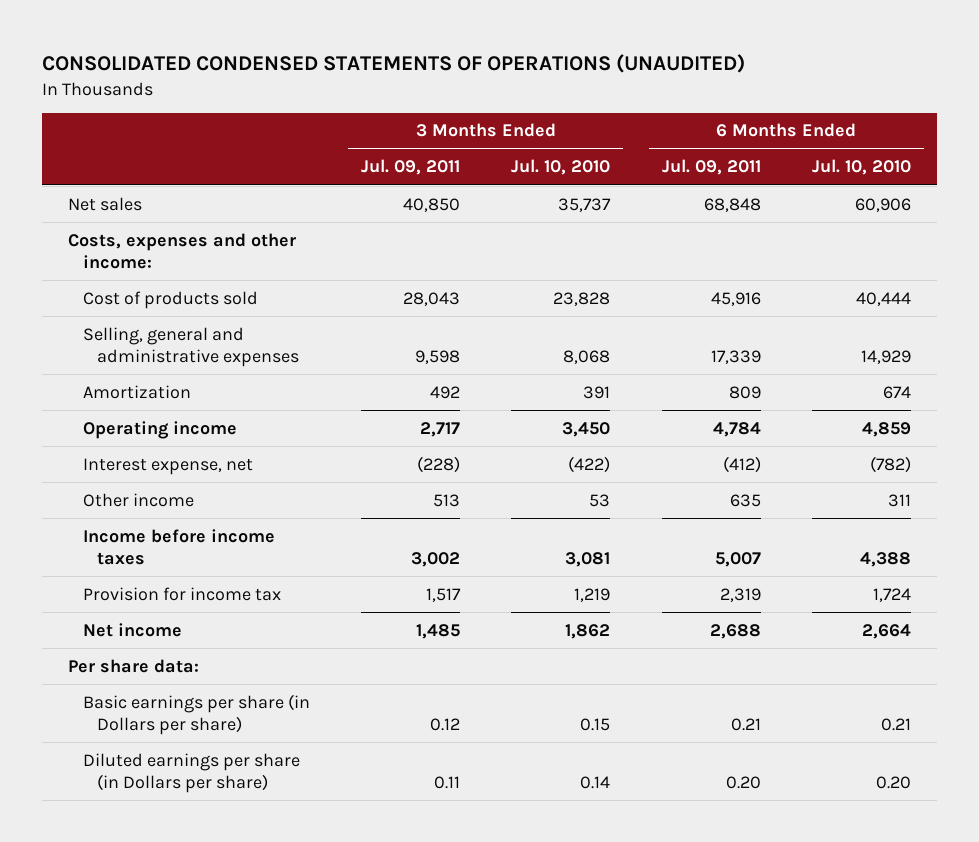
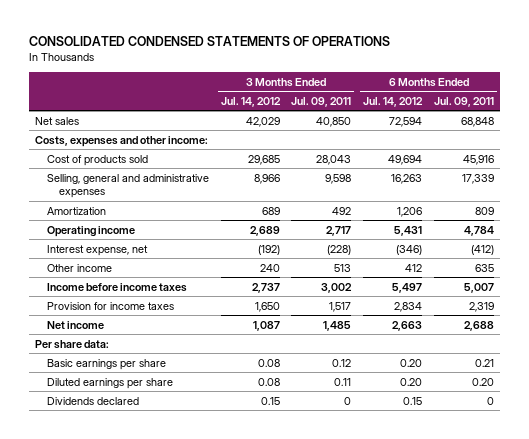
[42,54,746,74] CONSOLIDATED CONDENSED STATEMENTS OF OPERATIONS (UNAUDITED) -> [28,35,390,46] CONSOLIDATED CONDENSED STATEMENTS OF OPERATIONS
[511,159,611,176] Jul. 10, 2010 -> none
[812,159,912,176] Jul. 10, 2010 -> none
none -> [220,96,281,107] Jul. 14, 2012
none -> [363,96,424,107] Jul. 14, 2012
[82,586,281,601] Provision for income tax -> [46,301,174,310] Provision for income taxes
[82,693,310,736] Basic earnings per share (in Dollars per share) -> [46,358,166,370] Basic earnings per share
[82,752,300,794] Diluted earnings per share (in Dollars per share) -> [46,377,173,389] Diluted earnings per share
none -> [46,396,139,405] Dividends declared

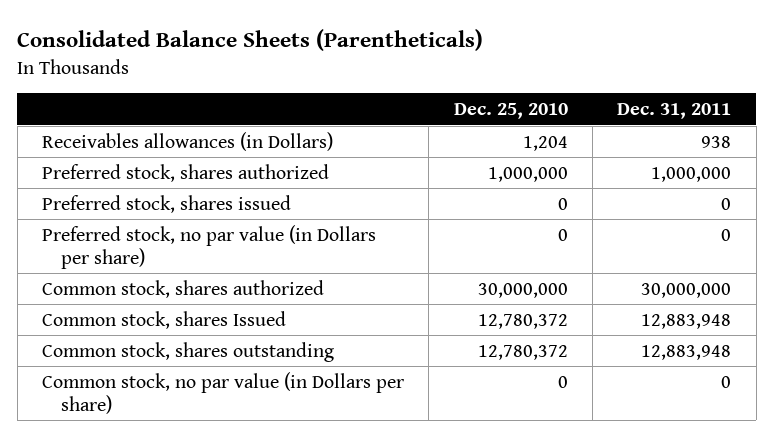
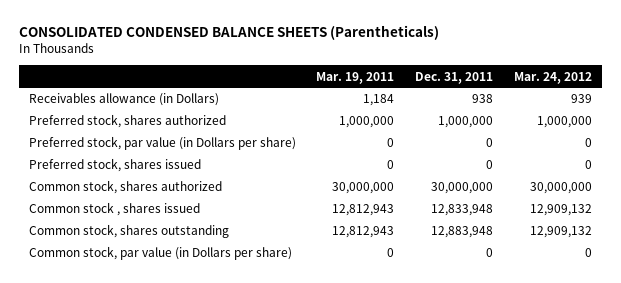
[17,29,484,52] Consolidated Balance Sheets (Parentheticals) -> [18,25,439,41] CONSOLIDATED CONDENSED BALANCE SHEETS (Parentheticals)
[453,102,568,119] Dec. 25, 2010 -> none
none -> [316,71,395,84] Mar. 19, 2011
none -> [513,71,592,84] Mar. 24, 2012
[42,131,334,151] Receivables allowances (in Dollars) -> [28,93,219,107] Receivables allowance (in Dollars)
none -> [28,136,296,151] Preferred stock, par value (in Dollars per share)
[42,224,377,269] Preferred stock, no par value (in Dollars per share) -> none
[42,310,287,329] Common stock, shares Issued -> [28,202,200,217] Common stock , shares issued
[641,313,732,329] 12,883,948 -> [431,204,494,217] 12,833,948
[42,371,405,414] Common stock, no par value (in Dollars per share) -> [28,246,292,261] Common stock, par value (in Dollars per share)

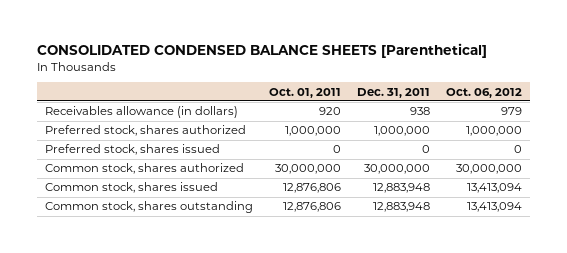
[18,25,439,41] CONSOLIDATED CONDENSED BALANCE SHEETS (Parentheticals) -> [36,42,487,58] CONSOLIDATED CONDENSED BALANCE SHEETS [Parenthetical]
[316,71,395,84] Mar. 19, 2011 -> none
[513,71,592,84] Mar. 24, 2012 -> none
none -> [268,87,341,98] Oct. 01, 2011
none -> [445,87,522,98] Oct. 06, 2012
[28,93,219,107] Receivables allowance (in Dollars) -> [44,106,238,119] Receivables allowance (in dollars)
[28,136,296,151] Preferred stock, par value (in Dollars per share) -> none
[28,202,200,217] Common stock , shares issued -> [44,182,218,194] Common stock, shares issued
[431,204,494,217] 12,833,948 -> [372,183,430,194] 12,883,948
[28,246,292,261] Common stock, par value (in Dollars per share) -> none

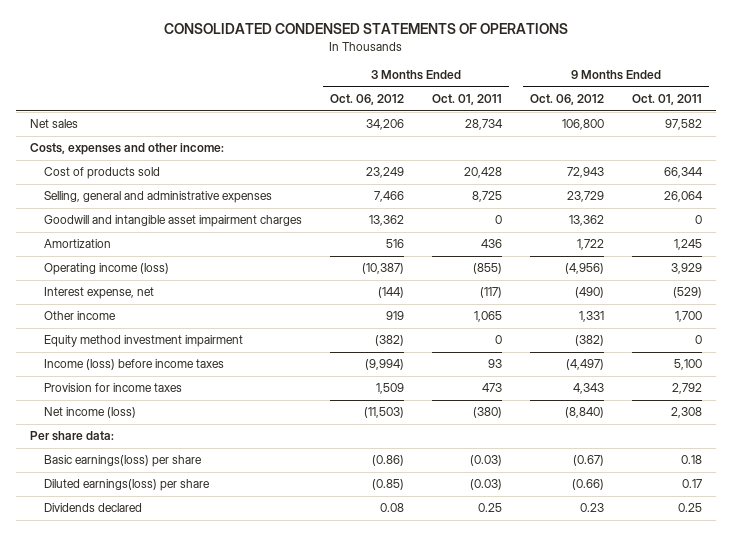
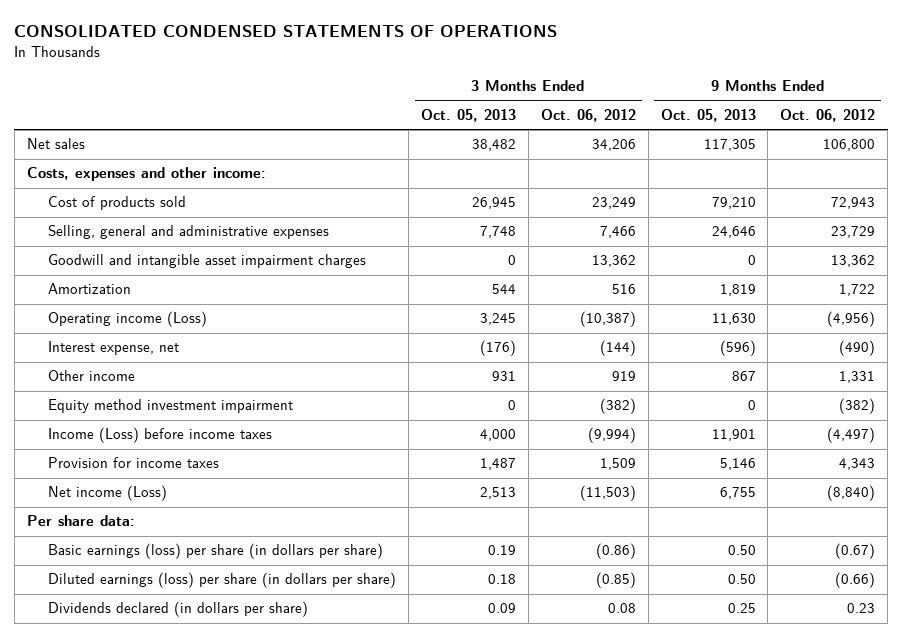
[432,94,503,106] Oct. 01, 2011 -> none
[631,94,702,106] Oct. 01, 2011 -> none
none -> [421,108,517,122] Oct. 05, 2013
none -> [660,108,756,122] Oct. 05, 2013
[44,263,170,276] Operating income (loss) -> [48,311,208,328] Operating income (Loss)
[44,359,225,371] Income (loss) before income taxes -> [48,427,273,444] Income (Loss) before income taxes
[44,407,137,419] Net income (loss) -> [48,485,168,502] Net income (Loss)
[44,455,203,468] Basic earnings(loss) per share -> [48,543,384,560] Basic earnings (loss) per share (in dollars per share)
[44,479,211,492] Diluted earnings(loss) per share -> [48,572,397,589] Diluted earnings (loss) per share (in dollars per share)
[44,503,143,513] Dividends declared -> [48,601,309,618] Dividends declared (in dollars per share)

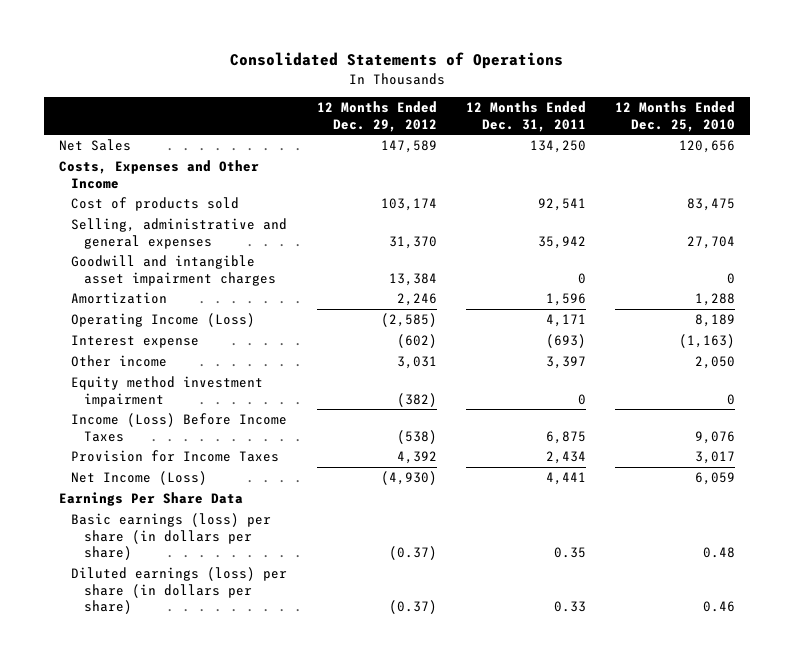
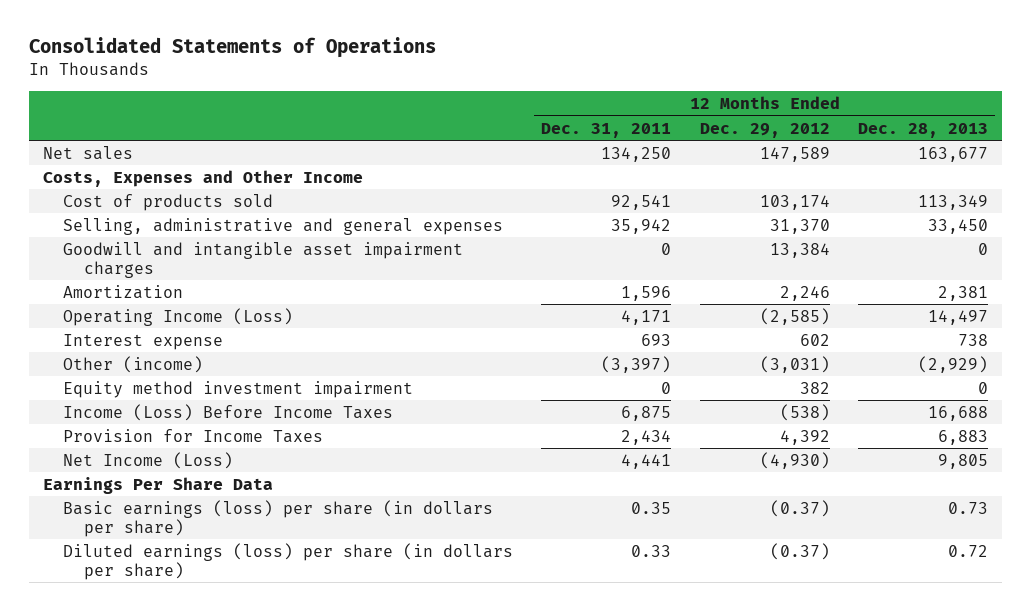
[615,101,736,132] 12 Months Ended Dec. 25, 2010 -> none
none -> [857,122,988,138] Dec. 28, 2013
[58,139,131,152] Net Sales -> [42,145,133,160] Net sales
[396,334,437,349] (602) -> [799,333,830,346] 602
[545,334,586,349] (693) -> [641,333,672,346] 693
[71,355,168,368] Other income -> [63,355,204,373] Other (income)
[396,356,437,370] 3,031 -> [759,355,830,373] (3,031)
[545,356,586,370] 3,397 -> [601,355,672,373] (3,397)
[396,392,437,407] (382) -> [799,381,830,394] 382

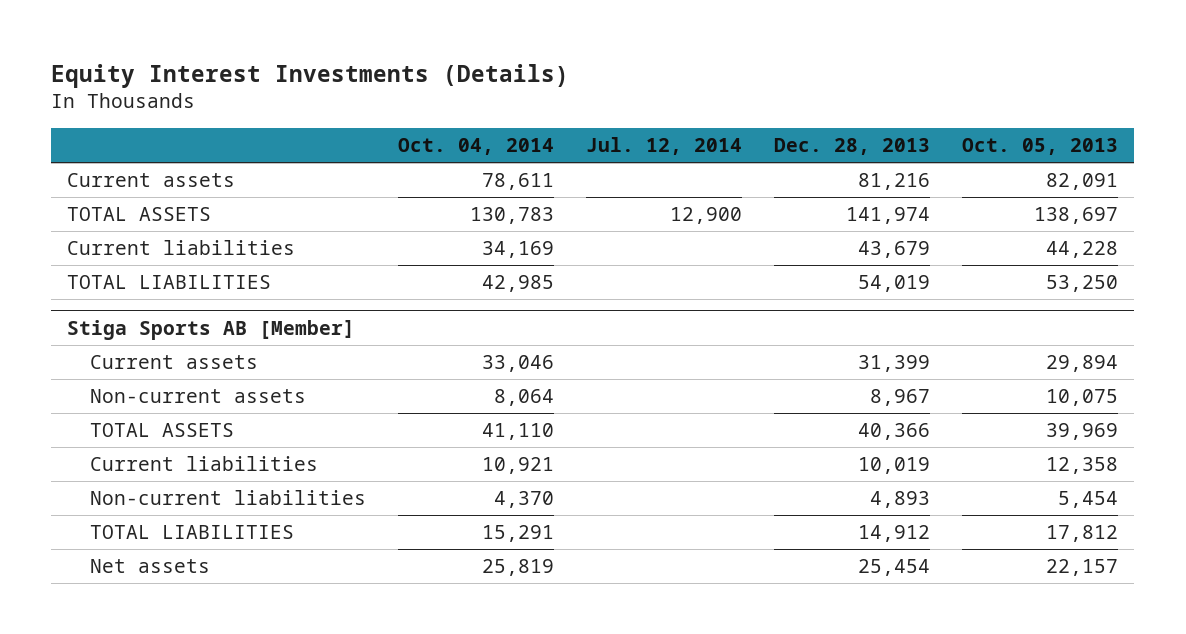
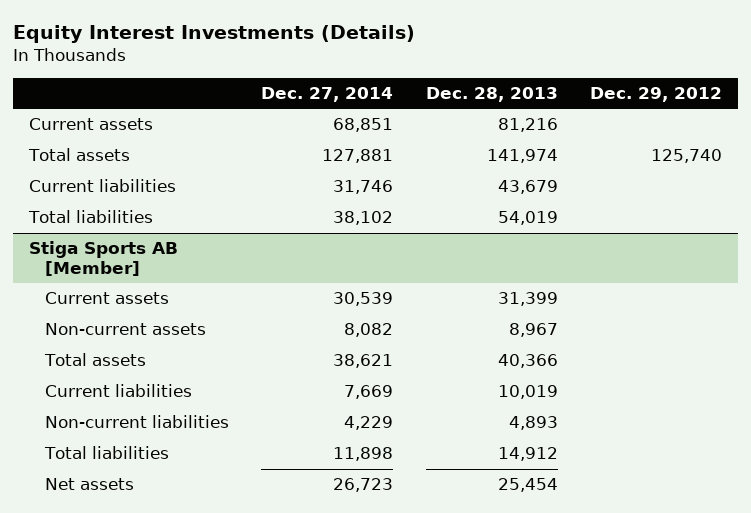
[397,138,554,156] Oct. 04, 2014 -> none
[586,137,743,156] Jul. 12, 2014 -> none
[962,138,1119,156] Oct. 05, 2013 -> none
none -> [261,87,394,103] Dec. 27, 2014
none -> [589,87,722,103] Dec. 29, 2012
[67,207,212,222] TOTAL ASSETS -> [28,148,131,162] Total assets
[67,275,272,290] TOTAL LIABILITIES -> [28,210,154,224] Total liabilities
[89,423,234,438] TOTAL ASSETS -> [44,353,147,367] Total assets
[89,525,294,540] TOTAL LIABILITIES -> [44,446,170,460] Total liabilities

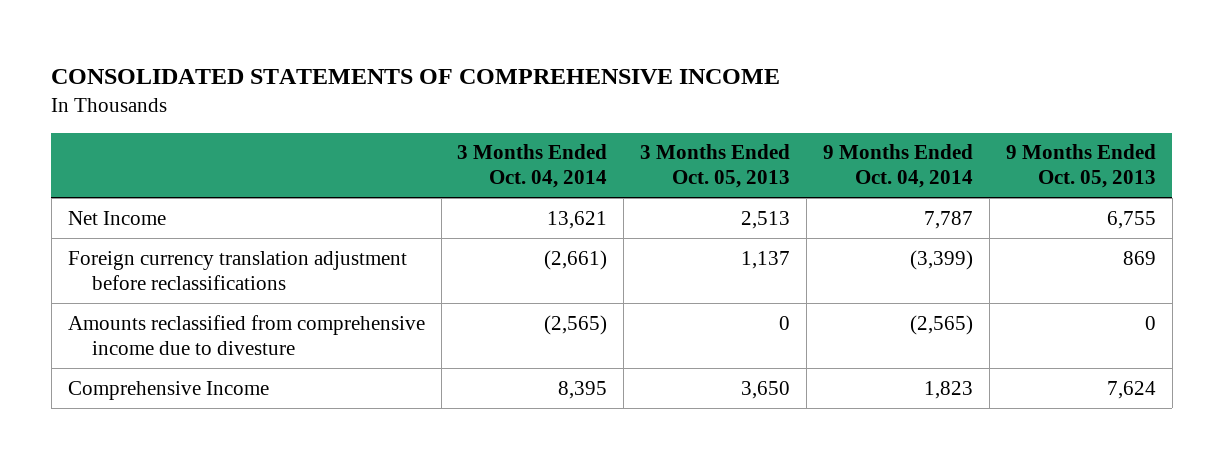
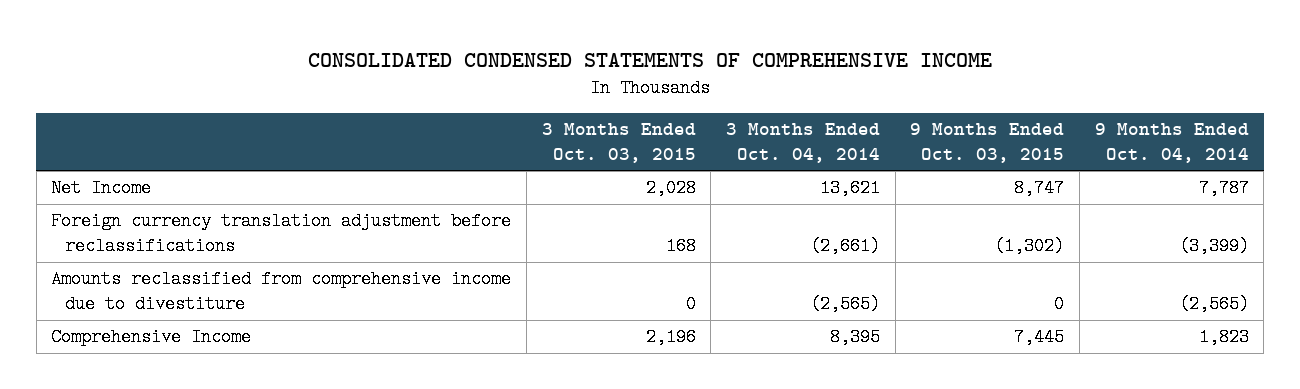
[51,68,781,84] CONSOLIDATED STATEMENTS OF COMPREHENSIVE INCOME -> [307,52,992,67] CONSOLIDATED CONDENSED STATEMENTS OF COMPREHENSIVE INCOME
[640,144,791,189] 3 Months Ended Oct. 05, 2013 -> none
[1006,144,1157,189] 9 Months Ended Oct. 05, 2013 -> none
none -> [541,123,696,164] 3 Months Ended Oct. 03, 2015
none -> [910,123,1065,164] 9 Months Ended Oct. 03, 2015
[67,314,425,355] Amounts reclassified from comprehensive income due to divesture -> [51,270,512,314] Amounts reclassified from comprehensive income due to divestiture

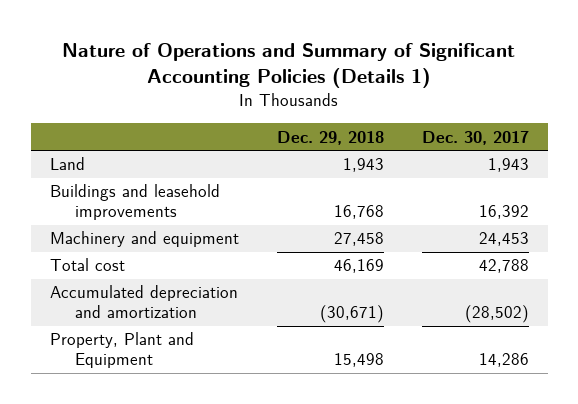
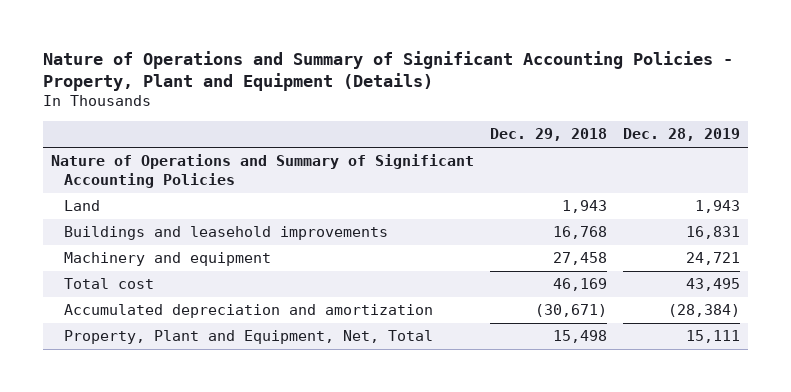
[62,43,516,89] Nature of Operations and Summary of Significant Accounting Policies (Details 1) -> [42,51,733,92] Nature of Operations and Summary of Significant Accounting Policies - Property, Plant and Equipment (Details)
[421,130,529,145] Dec. 30, 2017 -> none
none -> [623,128,741,142] Dec. 28, 2019
none -> [50,154,474,188] Nature of Operations and Summary of Significant Accounting Policies
[49,332,194,369] Property, Plant and Equipment -> [63,330,433,345] Property, Plant and Equipment, Net, Total

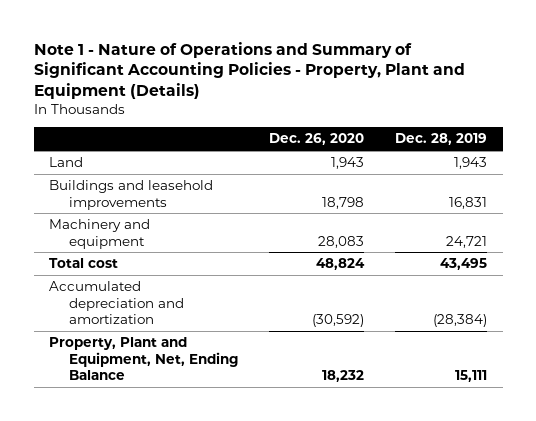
[42,51,733,92] Nature of Operations and Summary of Significant Accounting Policies - Property, Plant and Equipment (Details) -> [33,41,465,99] Note 1 - Nature of Operations and Summary of Significant Accounting Policies - Property, Plant and Equipment (Details)
[490,128,608,142] Dec. 29, 2018 -> none
none -> [269,133,365,146] Dec. 26, 2020
[50,154,474,188] Nature of Operations and Summary of Significant Accounting Policies -> none
[63,330,433,345] Property, Plant and Equipment, Net, Total -> [49,337,238,381] Property, Plant and Equipment, Net, Ending Balance

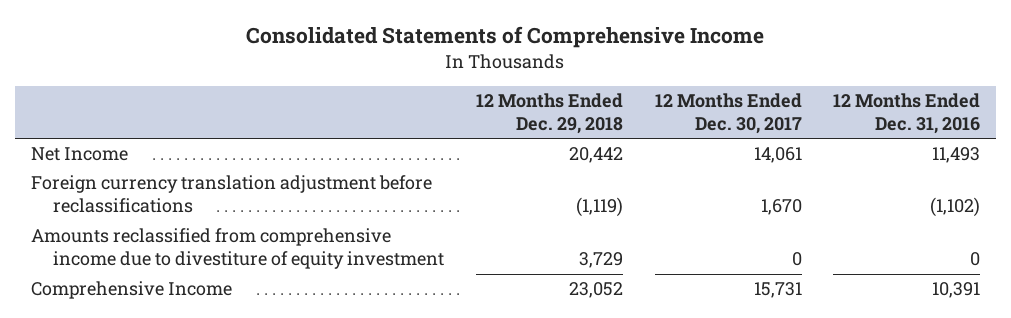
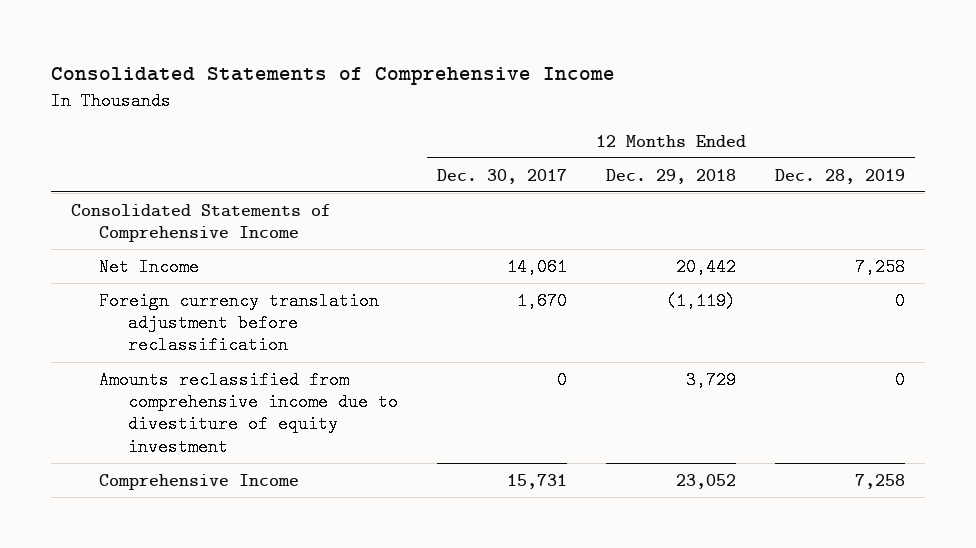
[833,93,981,135] 12 Months Ended Dec. 31, 2016 -> none
none -> [775,168,906,184] Dec. 28, 2019
none -> [70,203,331,243] Consolidated Statements of Comprehensive Income
[30,175,432,214] Foreign currency translation adjustment before reclassifications -> [99,291,380,355] Foreign currency translation adjustment before reclassification

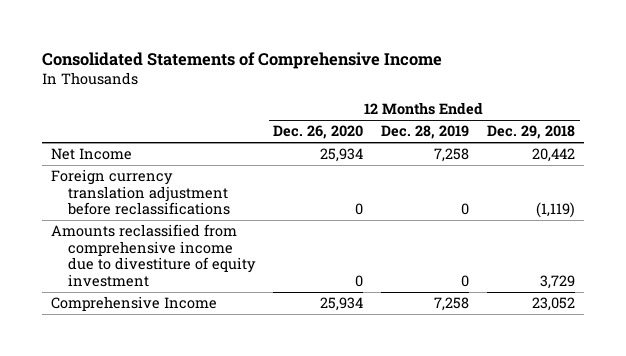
[436,168,567,184] Dec. 30, 2017 -> none
none -> [273,125,364,140] Dec. 26, 2020
[70,203,331,243] Consolidated Statements of Comprehensive Income -> none
[99,291,380,355] Foreign currency translation adjustment before reclassification -> [51,169,231,216] Foreign currency translation adjustment before reclassifications

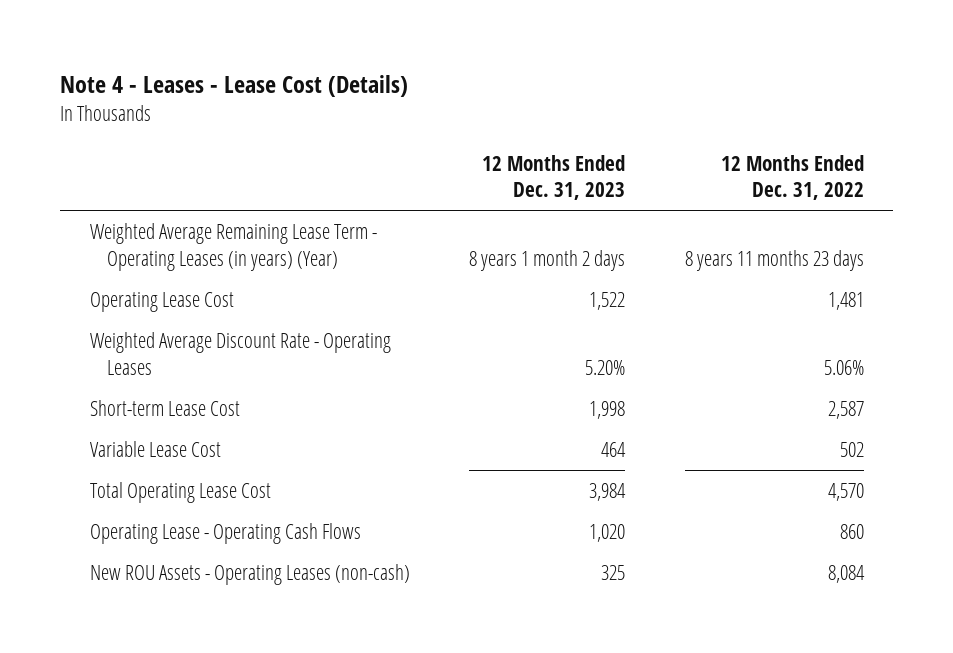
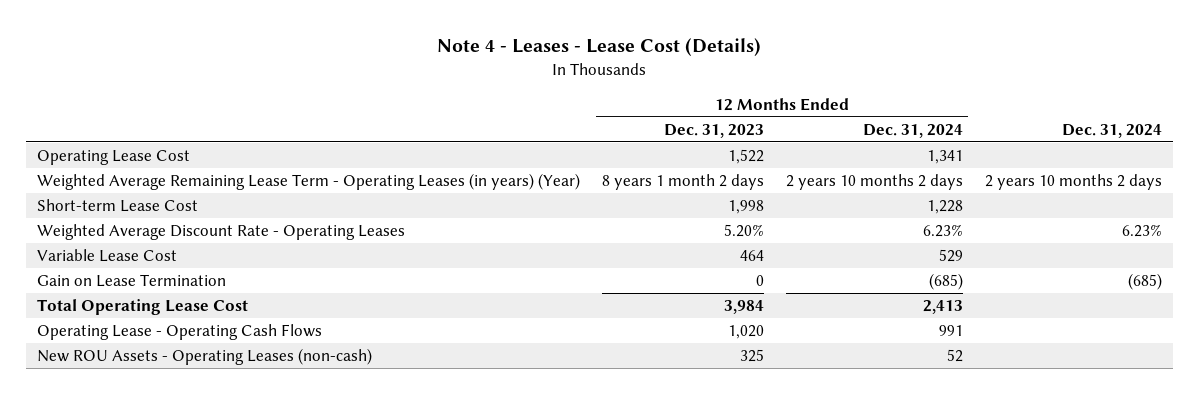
[720,154,864,201] 12 Months Ended Dec. 31, 2022 -> none
none -> [862,123,963,138] Dec. 31, 2024
none -> [1062,123,1163,138] Dec. 31, 2024
[89,222,377,271] Weighted Average Remaining Lease Term - Operating Leases (in years) (Year) -> [36,173,580,191] Weighted Average Remaining Lease Term - Operating Leases (in years) (Year)
[89,331,391,375] Weighted Average Discount Rate - Operating Leases -> [36,224,405,241] Weighted Average Discount Rate - Operating Leases
none -> [36,274,226,288] Gain on Lease Termination

